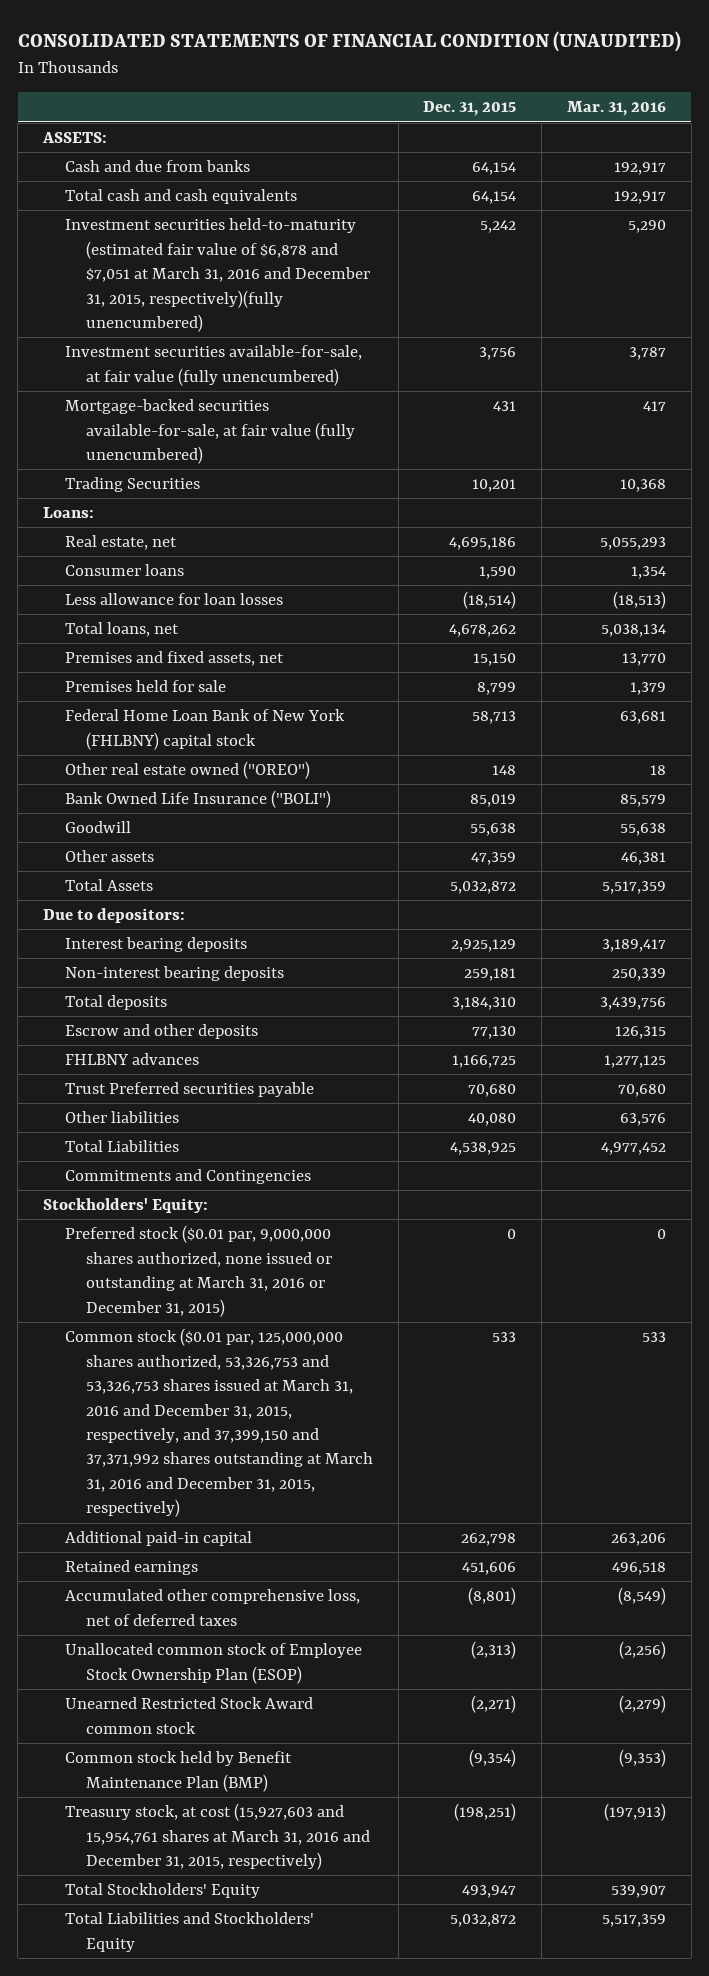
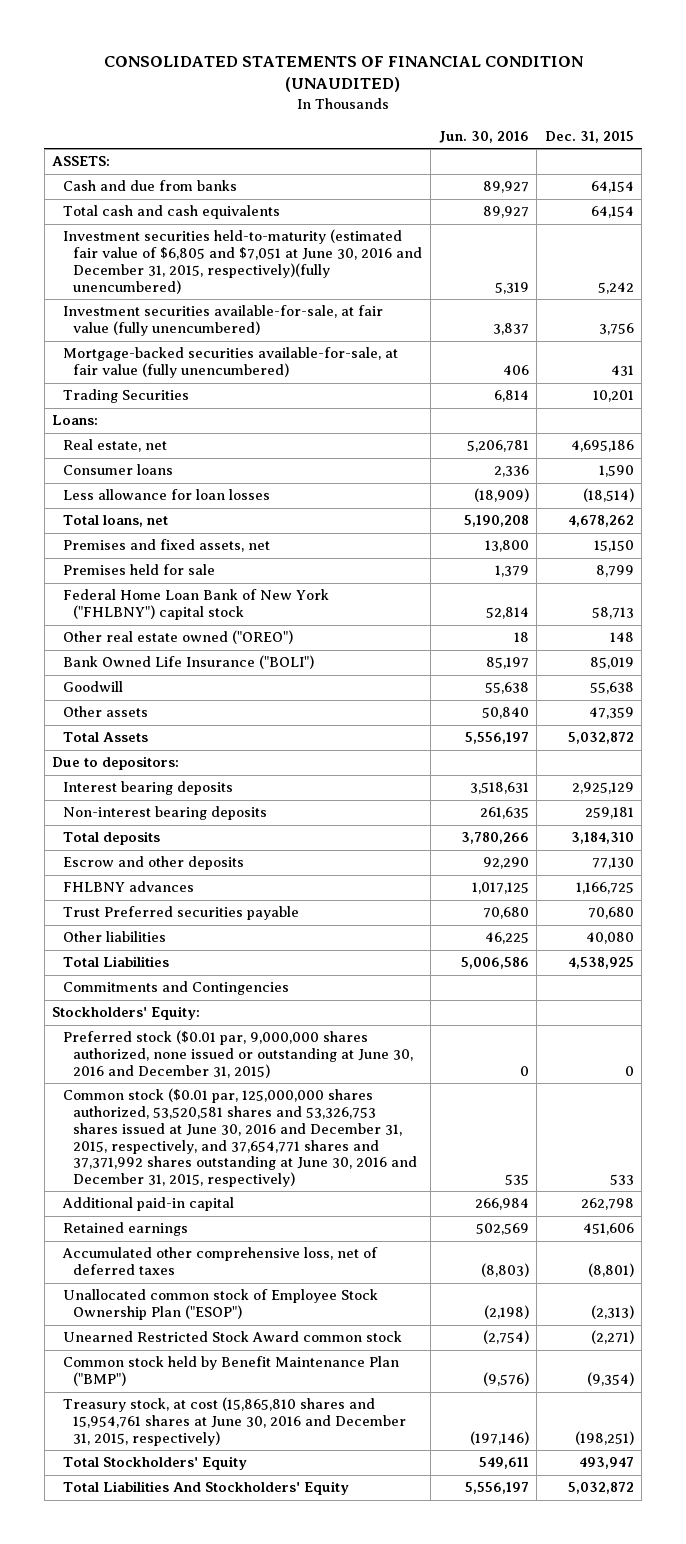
[567,101,667,117] Mar. 31, 2016 -> none
none -> [438,130,529,143] Jun. 30, 2016
[64,218,370,332] Investment securities held-to-maturity (estimated fair value of $6,878 and $7,051 at March 31, 2016 and December 31, 2015, respectively)(fully unencumbered) -> [62,229,423,294] Investment securities held-to-maturity (estimated fair value of $6,805 and $7,051 at June 30, 2016 and December 31, 2015, respectively)(fully unencumbered)
[64,709,345,750] Federal Home Loan Bank of New York (FHLBNY) capital stock -> [62,589,329,621] Federal Home Loan Bank of New York ("FHLBNY") capital stock
[64,1225,332,1317] Preferred stock ($0.01 par, 9,000,000 shares authorized, none issued or outstanding at March 31, 2016 or December 31, 2015) -> [62,1030,414,1078] Preferred stock ($0.01 par, 9,000,000 shares authorized, none issued or outstanding at June 30, 2016 and December 31, 2015)
[64,1328,373,1518] Common stock ($0.01 par, 125,000,000 shares authorized, 53,326,753 and 53,326,753 shares issued at March 31, 2016 and December 31, 2015, respectively, and 37,399,150 and 37,371,992 shares outstanding at March 31, 2016 and December 31, 2015, respectively) -> [62,1088,418,1187] Common stock ($0.01 par, 125,000,000 shares authorized, 53,520,581 shares and 53,326,753 shares issued at June 30, 2016 and December 31, 2015, respectively, and 37,654,771 shares and 37,371,992 shares outstanding at June 30, 2016 and December 31, 2015, respectively)
[64,1643,362,1684] Unallocated common stock of Employee Stock Ownership Plan (ESOP) -> [62,1289,378,1321] Unallocated common stock of Employee Stock Ownership Plan ("ESOP")
[64,1751,292,1792] Common stock held by Benefit Maintenance Plan (BMP) -> [62,1356,399,1387] Common stock held by Benefit Maintenance Plan ("BMP")
[64,1803,370,1871] Treasury stock, at cost (15,927,603 and 15,954,761 shares at March 31, 2016 and December 31, 2015, respectively) -> [62,1397,407,1446] Treasury stock, at cost (15,865,810 shares and 15,954,761 shares at June 30, 2016 and December 31, 2015, respectively)
[64,1912,314,1952] Total Liabilities and Stockholders' Equity -> [62,1481,349,1496] Total Liabilities And Stockholders' Equity

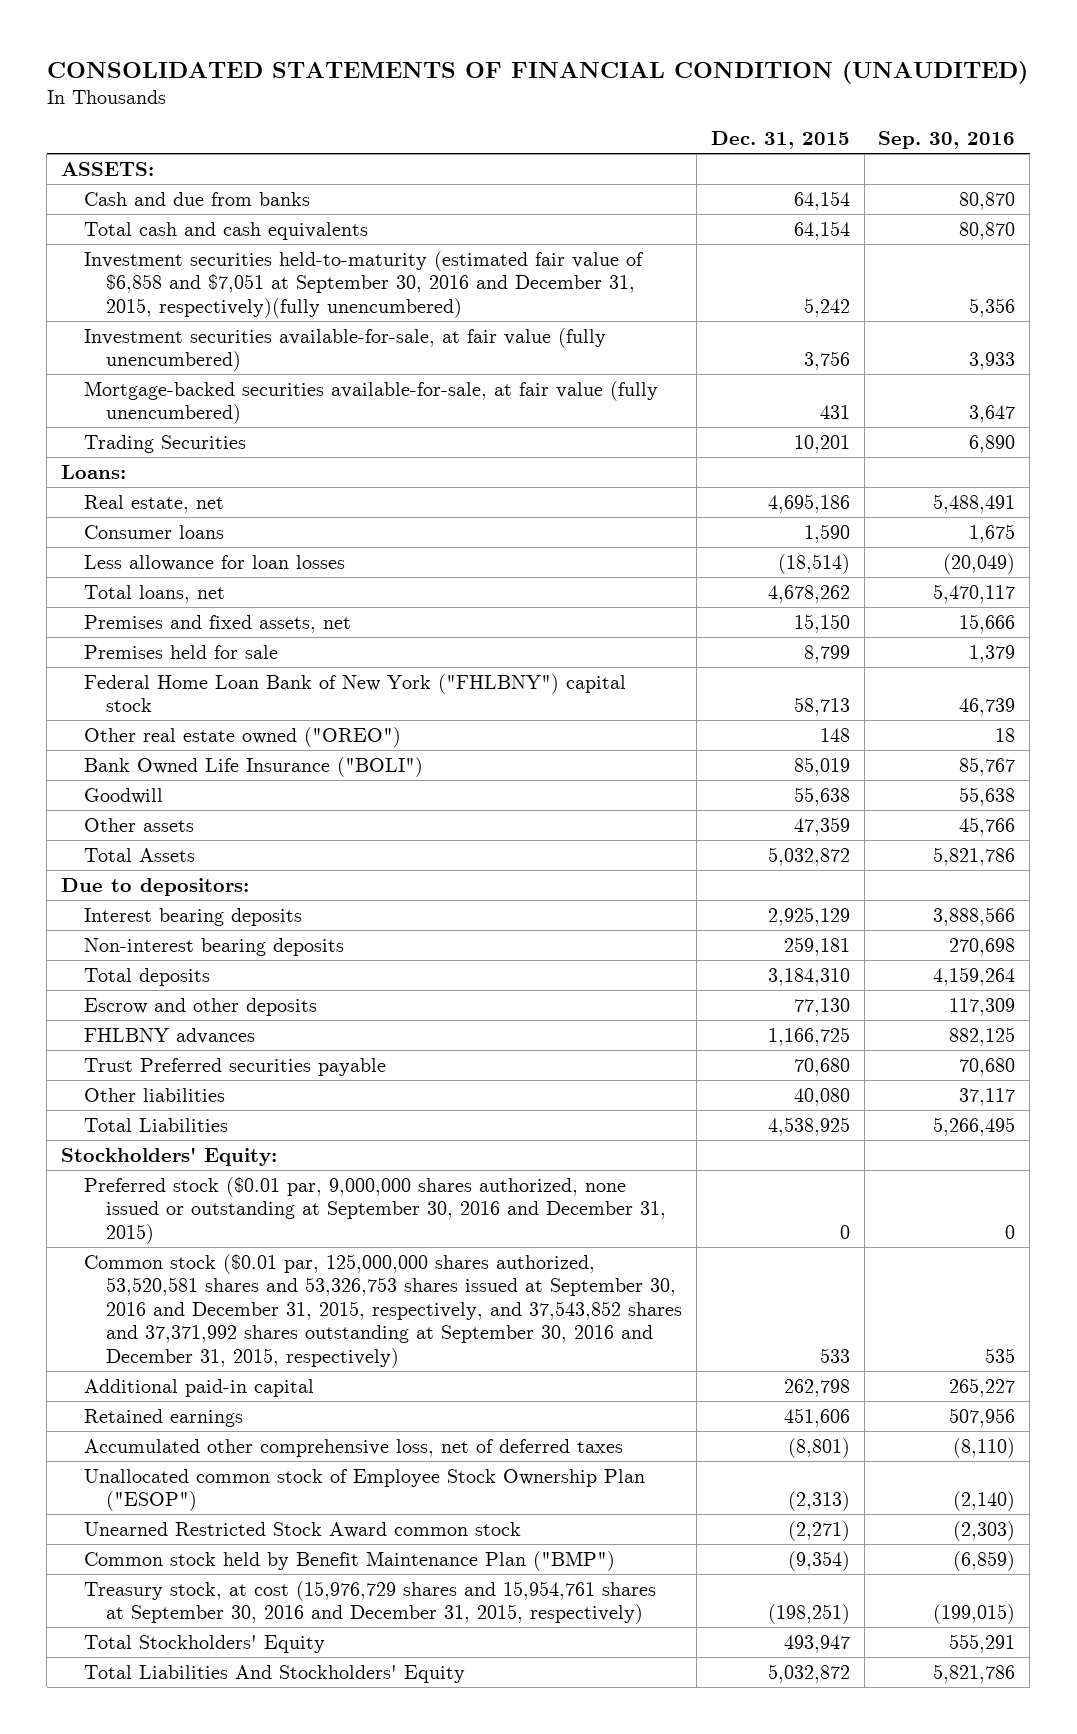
[438,130,529,143] Jun. 30, 2016 -> none
none -> [878,131,1016,150] Sep. 30, 2016
[62,229,423,294] Investment securities held-to-maturity (estimated fair value of $6,805 and $7,051 at June 30, 2016 and December 31, 2015, respectively)(fully unencumbered) -> [83,250,644,318] Investment securities held-to-maturity (estimated fair value of $6,858 and $7,051 at September 30, 2016 and December 31, 2015, respectively)(fully unencumbered)
[62,981,289,996] Commitments and Contingencies -> none
[62,1030,414,1078] Preferred stock ($0.01 par, 9,000,000 shares authorized, none issued or outstanding at June 30, 2016 and December 31, 2015) -> [83,1176,666,1244] Preferred stock ($0.01 par, 9,000,000 shares authorized, none issued or outstanding at September 30, 2016 and December 31, 2015)
[62,1088,418,1187] Common stock ($0.01 par, 125,000,000 shares authorized, 53,520,581 shares and 53,326,753 shares issued at June 30, 2016 and December 31, 2015, respectively, and 37,654,771 shares and 37,371,992 shares outstanding at June 30, 2016 and December 31, 2015, respectively) -> [83,1253,682,1369] Common stock ($0.01 par, 125,000,000 shares authorized, 53,520,581 shares and 53,326,753 shares issued at September 30, 2016 and December 31, 2015, respectively, and 37,543,852 shares and 37,371,992 shares outstanding at September 30, 2016 and December 31, 2015, respectively)
[62,1397,407,1446] Treasury stock, at cost (15,865,810 shares and 15,954,761 shares at June 30, 2016 and December 31, 2015, respectively) -> [83,1580,656,1625] Treasury stock, at cost (15,976,729 shares and 15,954,761 shares at September 30, 2016 and December 31, 2015, respectively)

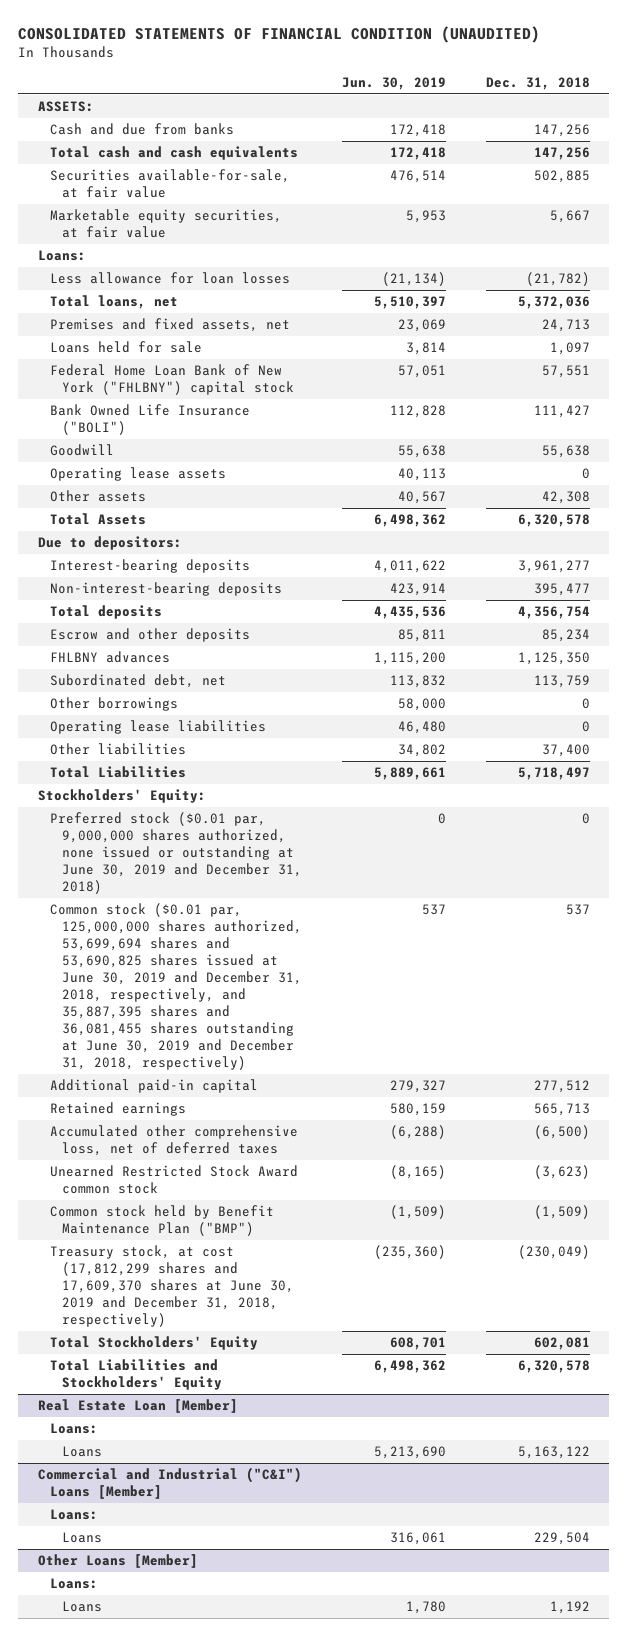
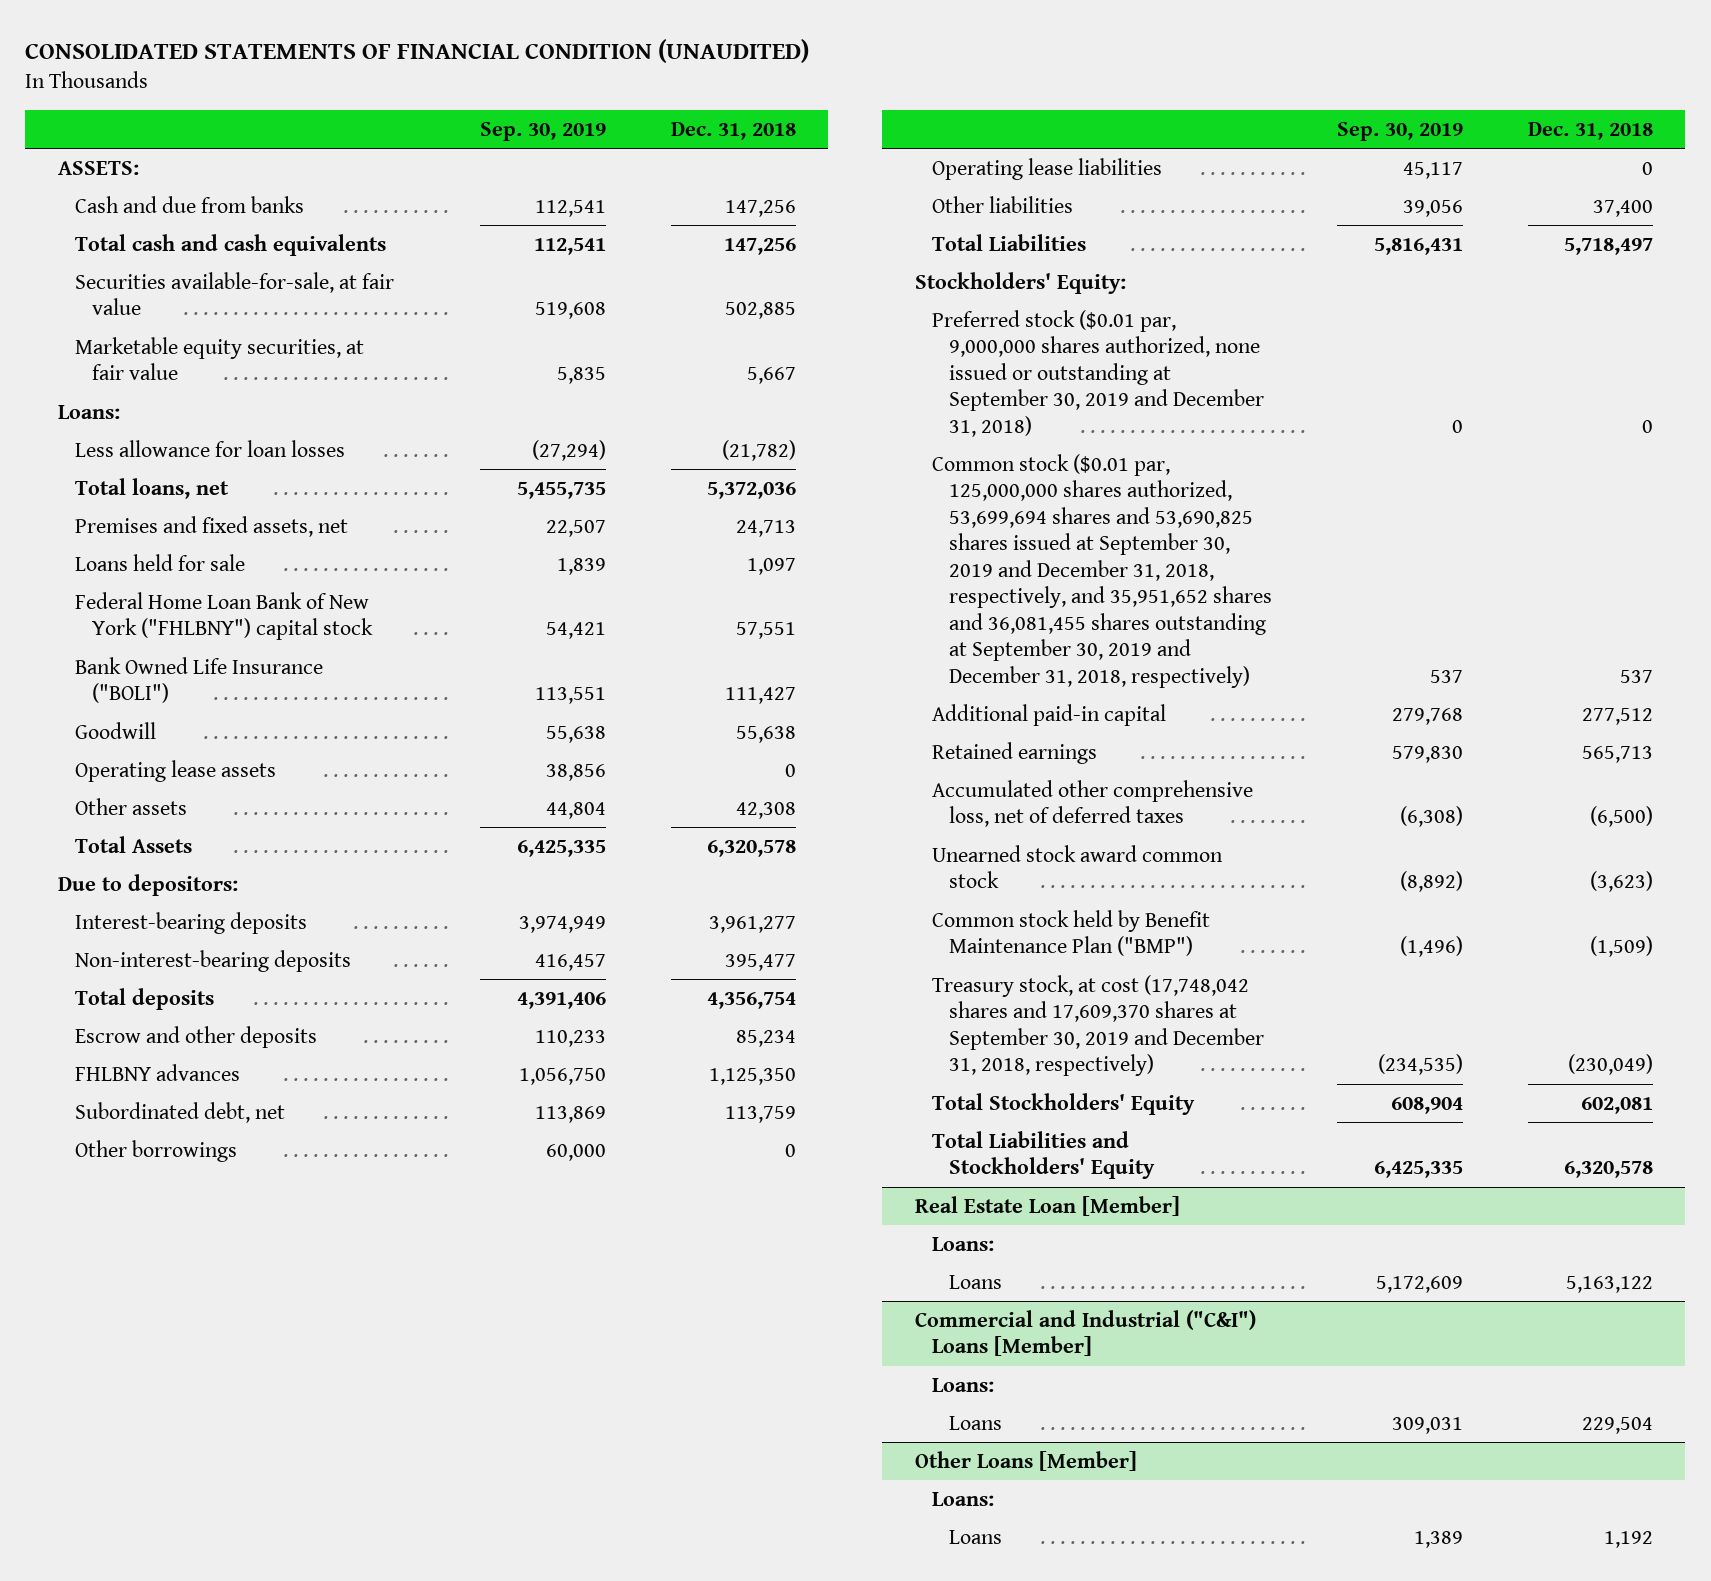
[341,77,446,91] Jun. 30, 2019 -> none
none -> [480,121,607,141] Sep. 30, 2019
[49,812,303,895] Preferred stock ($0.01 par, 9,000,000 shares authorized, none issued or outstanding at June 30, 2019 and December 31, 2018) -> [932,309,1265,437] Preferred stock ($0.01 par, 9,000,000 shares authorized, none issued or outstanding at September 30, 2019 and December 31, 2018)
[49,903,303,1070] Common stock ($0.01 par, 125,000,000 shares authorized, 53,699,694 shares and 53,690,825 shares issued at June 30, 2019 and December 31, 2018, respectively, and 35,887,395 shares and 36,081,455 shares outstanding at June 30, 2019 and December 31, 2018, respectively) -> [932,453,1273,688] Common stock ($0.01 par, 125,000,000 shares authorized, 53,699,694 shares and 53,690,825 shares issued at September 30, 2019 and December 31, 2018, respectively, and 35,951,652 shares and 36,081,455 shares outstanding at September 30, 2019 and December 31, 2018, respectively)
[49,1165,298,1195] Unearned Restricted Stock Award common stock -> [932,844,1224,889] Unearned stock award common stock
[49,1245,295,1328] Treasury stock, at cost (17,812,299 shares and 17,609,370 shares at June 30, 2019 and December 31, 2018, respectively) -> [932,974,1265,1077] Treasury stock, at cost (17,748,042 shares and 17,609,370 shares at September 30, 2019 and December 31, 2018, respectively)

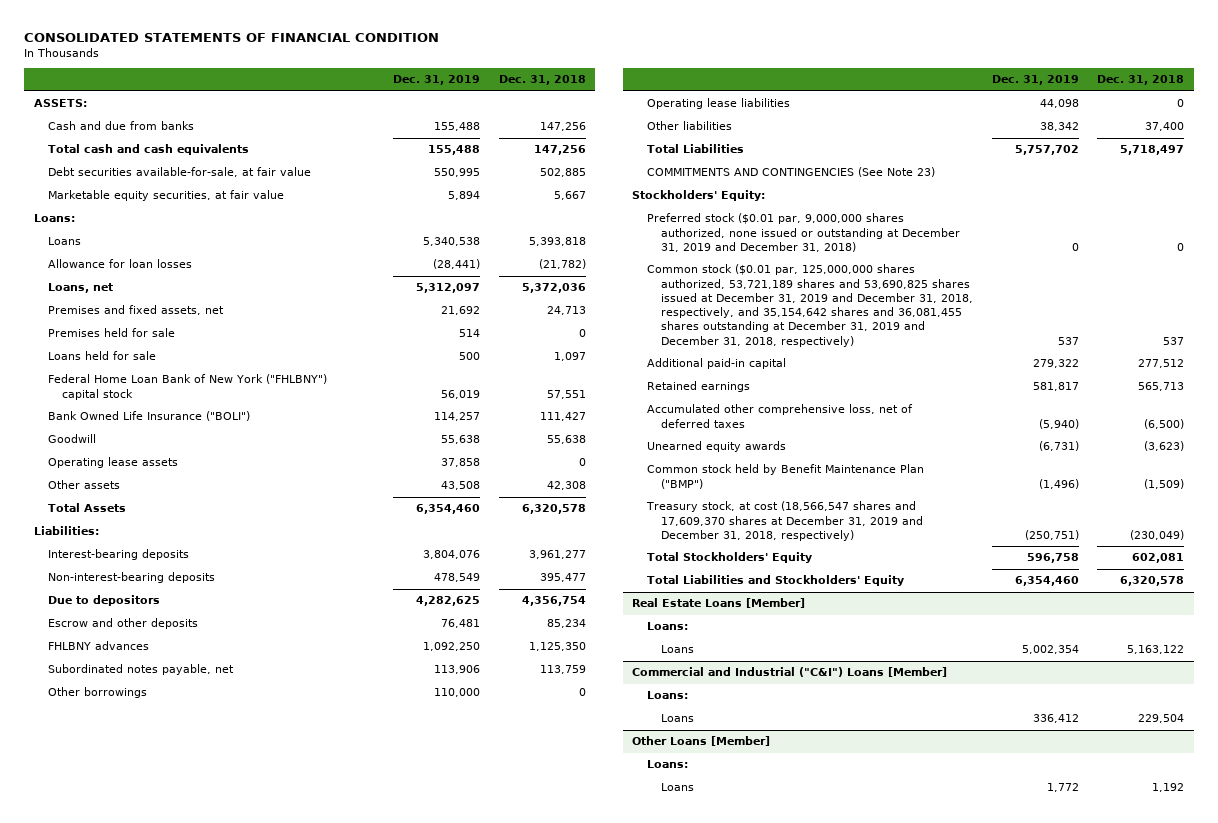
[25,39,810,64] CONSOLIDATED STATEMENTS OF FINANCIAL CONDITION (UNAUDITED) -> [24,32,440,42] CONSOLIDATED STATEMENTS OF FINANCIAL CONDITION
[480,121,607,141] Sep. 30, 2019 -> none
none -> [393,75,481,86] Dec. 31, 2019
[75,271,395,316] Securities available-for-sale, at fair value -> [48,167,312,178] Debt securities available-for-sale, at fair value
none -> [48,237,82,246] Loans
[75,439,346,457] Less allowance for loan losses -> [48,259,193,269] Allowance for loan losses
[75,477,230,499] Total loans, net -> [48,283,114,294] Loans, net
none -> [48,328,176,338] Premises held for sale
[57,873,238,896] Due to depositors: -> none
none -> [33,526,99,536] Liabilities:
[75,987,215,1010] Total deposits -> [48,595,161,607] Due to depositors
[75,1101,286,1123] Subordinated debt, net -> [48,664,235,676] Subordinated notes payable, net
none -> [646,167,935,178] COMMITMENTS AND CONTINGENCIES (See Note 23)
[932,309,1265,437] Preferred stock ($0.01 par, 9,000,000 shares authorized, none issued or outstanding at September 30, 2019 and December 31, 2018) -> [646,213,961,252] Preferred stock ($0.01 par, 9,000,000 shares authorized, none issued or outstanding at December 31, 2019 and December 31, 2018)
[932,453,1273,688] Common stock ($0.01 par, 125,000,000 shares authorized, 53,699,694 shares and 53,690,825 shares issued at September 30, 2019 and December 31, 2018, respectively, and 35,951,652 shares and 36,081,455 shares outstanding at September 30, 2019 and December 31, 2018, respectively) -> [646,264,974,347] Common stock ($0.01 par, 125,000,000 shares authorized, 53,721,189 shares and 53,690,825 shares issued at December 31, 2019 and December 31, 2018, respectively, and 35,154,642 shares and 36,081,455 shares outstanding at December 31, 2019 and December 31, 2018, respectively)
[932,844,1224,889] Unearned stock award common stock -> [646,441,786,453] Unearned equity awards
[932,974,1265,1077] Treasury stock, at cost (17,748,042 shares and 17,609,370 shares at September 30, 2019 and December 31, 2018, respectively) -> [645,501,924,541] Treasury stock, at cost (18,566,547 shares and 17,609,370 shares at December 31, 2019 and December 31, 2018, respectively)
[914,1195,1180,1216] Real Estate Loan [Member] -> [632,598,806,609] Real Estate Loans [Member]

